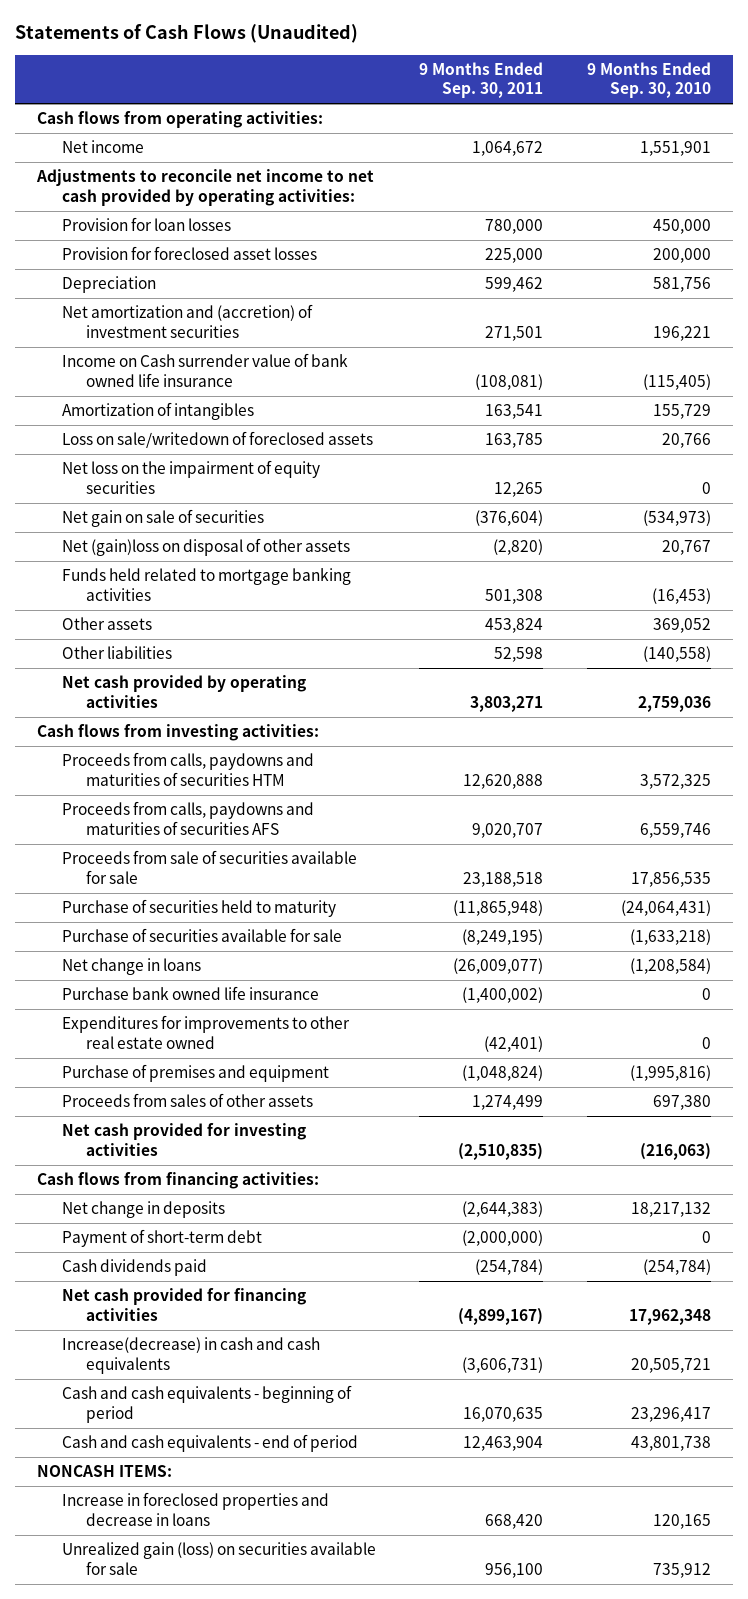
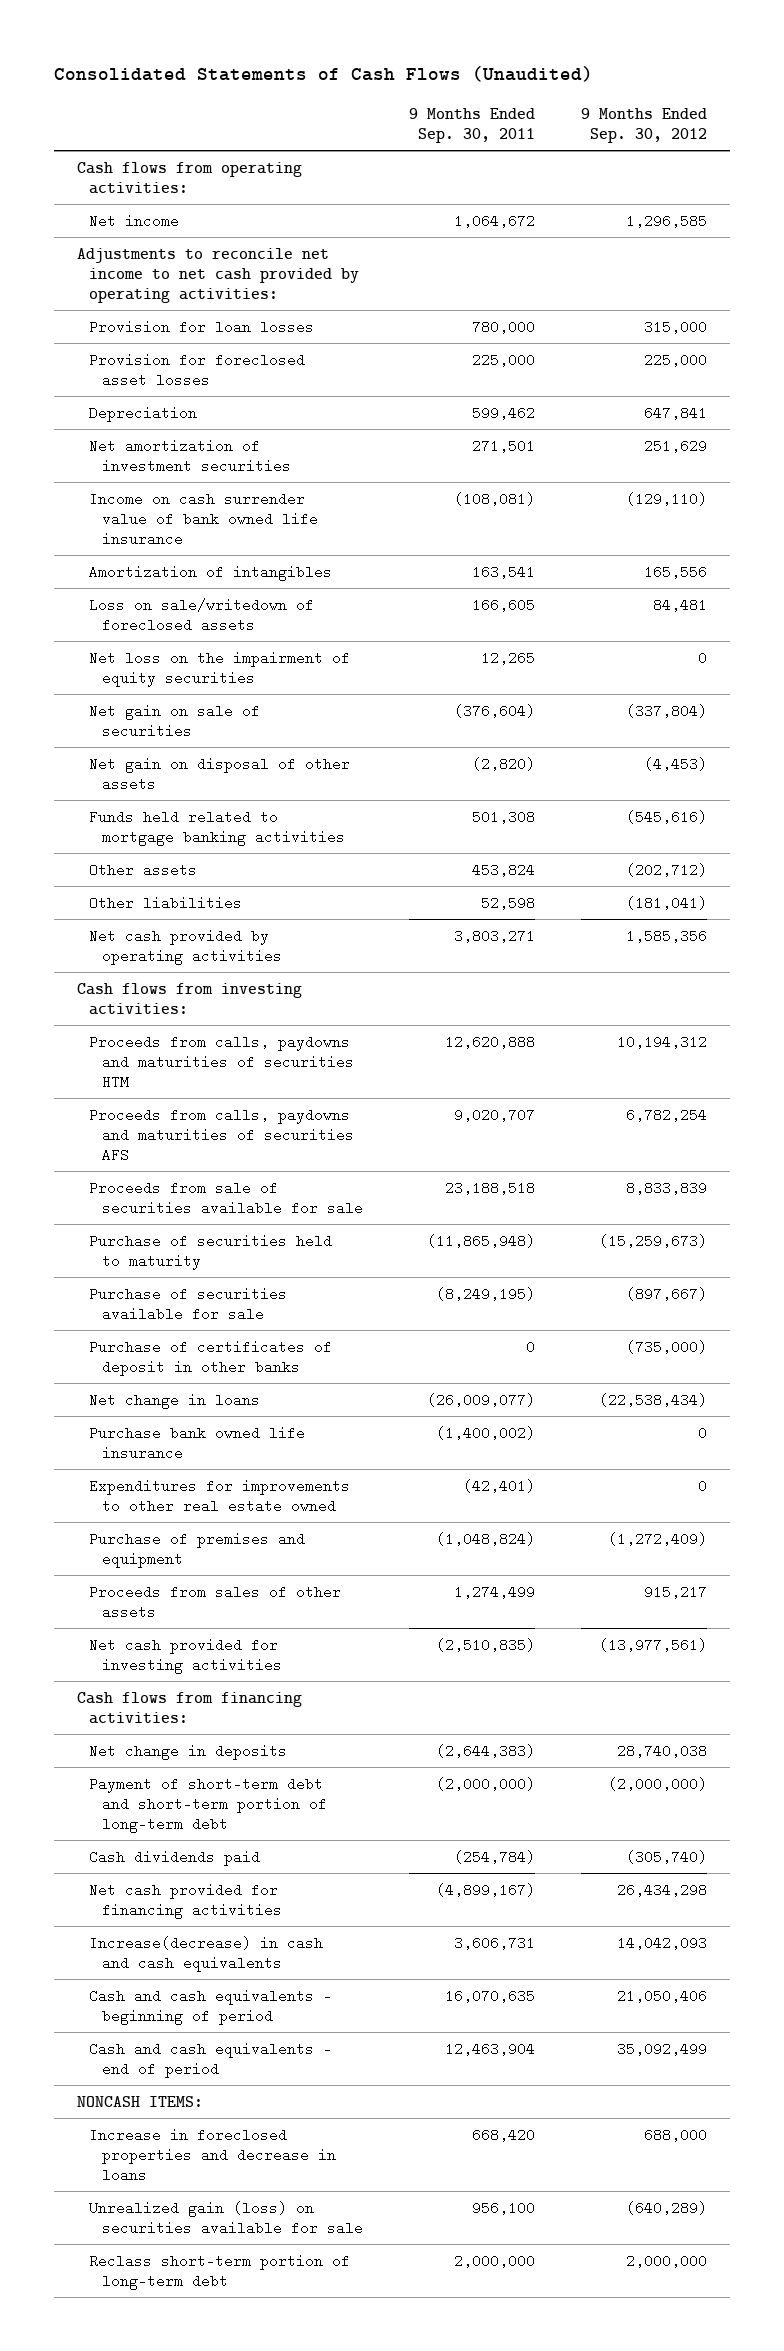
[15,24,359,44] Statements of Cash Flows (Unaudited) -> [53,66,593,83] Consolidated Statements of Cash Flows (Unaudited)
[587,61,712,99] 9 Months Ended Sep. 30, 2010 -> none
none -> [581,107,708,144] 9 Months Ended Sep. 30, 2012
[61,304,313,338] Net amortization and (accretion) of investment securities -> [89,438,292,473] Net amortization of investment securities
[61,353,348,387] Income on Cash surrender value of bank owned life insurance -> [89,491,319,547] Income on cash surrender value of bank owned life insurance
[485,433,544,449] 163,785 -> [472,597,536,612] 166,605
[61,538,350,557] Net (gain)loss on disposal of other assets -> [89,756,351,791] Net gain on disposal of other assets
none -> [89,1339,333,1376] Purchase of certificates of deposit in other banks
[61,1229,262,1248] Payment of short-term debt -> [89,1776,328,1834] Payment of short-term debt and short-term portion of long-term debt
[462,1356,544,1373] (3,606,731) -> [454,1935,536,1950] 3,606,731
none -> [89,2253,351,2290] Reclass short-term portion of long-term debt

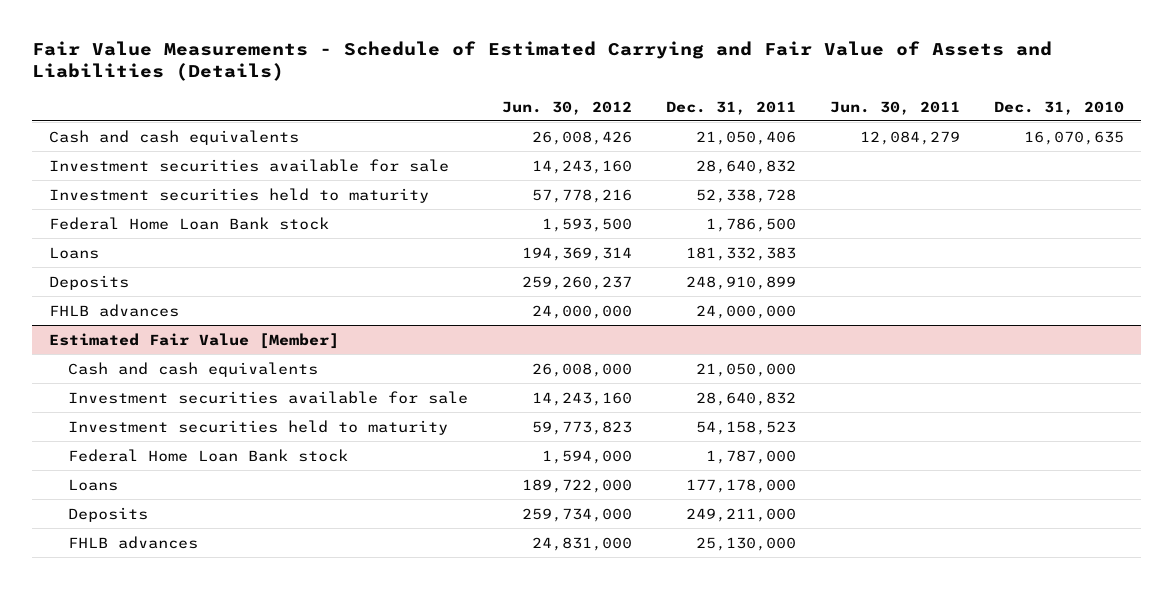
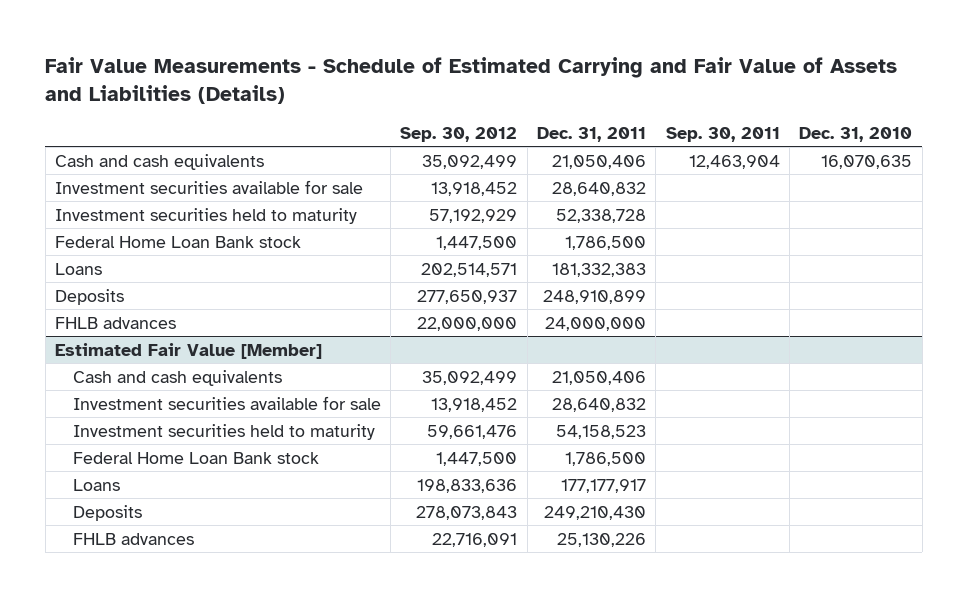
[502,100,633,115] Jun. 30, 2012 -> none
[829,100,960,115] Jun. 30, 2011 -> none
none -> [400,126,518,142] Sep. 30, 2012
none -> [665,126,780,142] Sep. 30, 2011
[695,362,796,377] 21,050,000 -> [551,370,646,385] 21,050,406
[705,449,796,464] 1,787,000 -> [564,451,646,466] 1,786,500
[685,478,796,493] 177,178,000 -> [560,478,646,493] 177,177,917
[685,507,796,522] 249,211,000 -> [543,505,646,520] 249,210,430
[695,536,796,551] 25,130,000 -> [556,532,646,547] 25,130,226

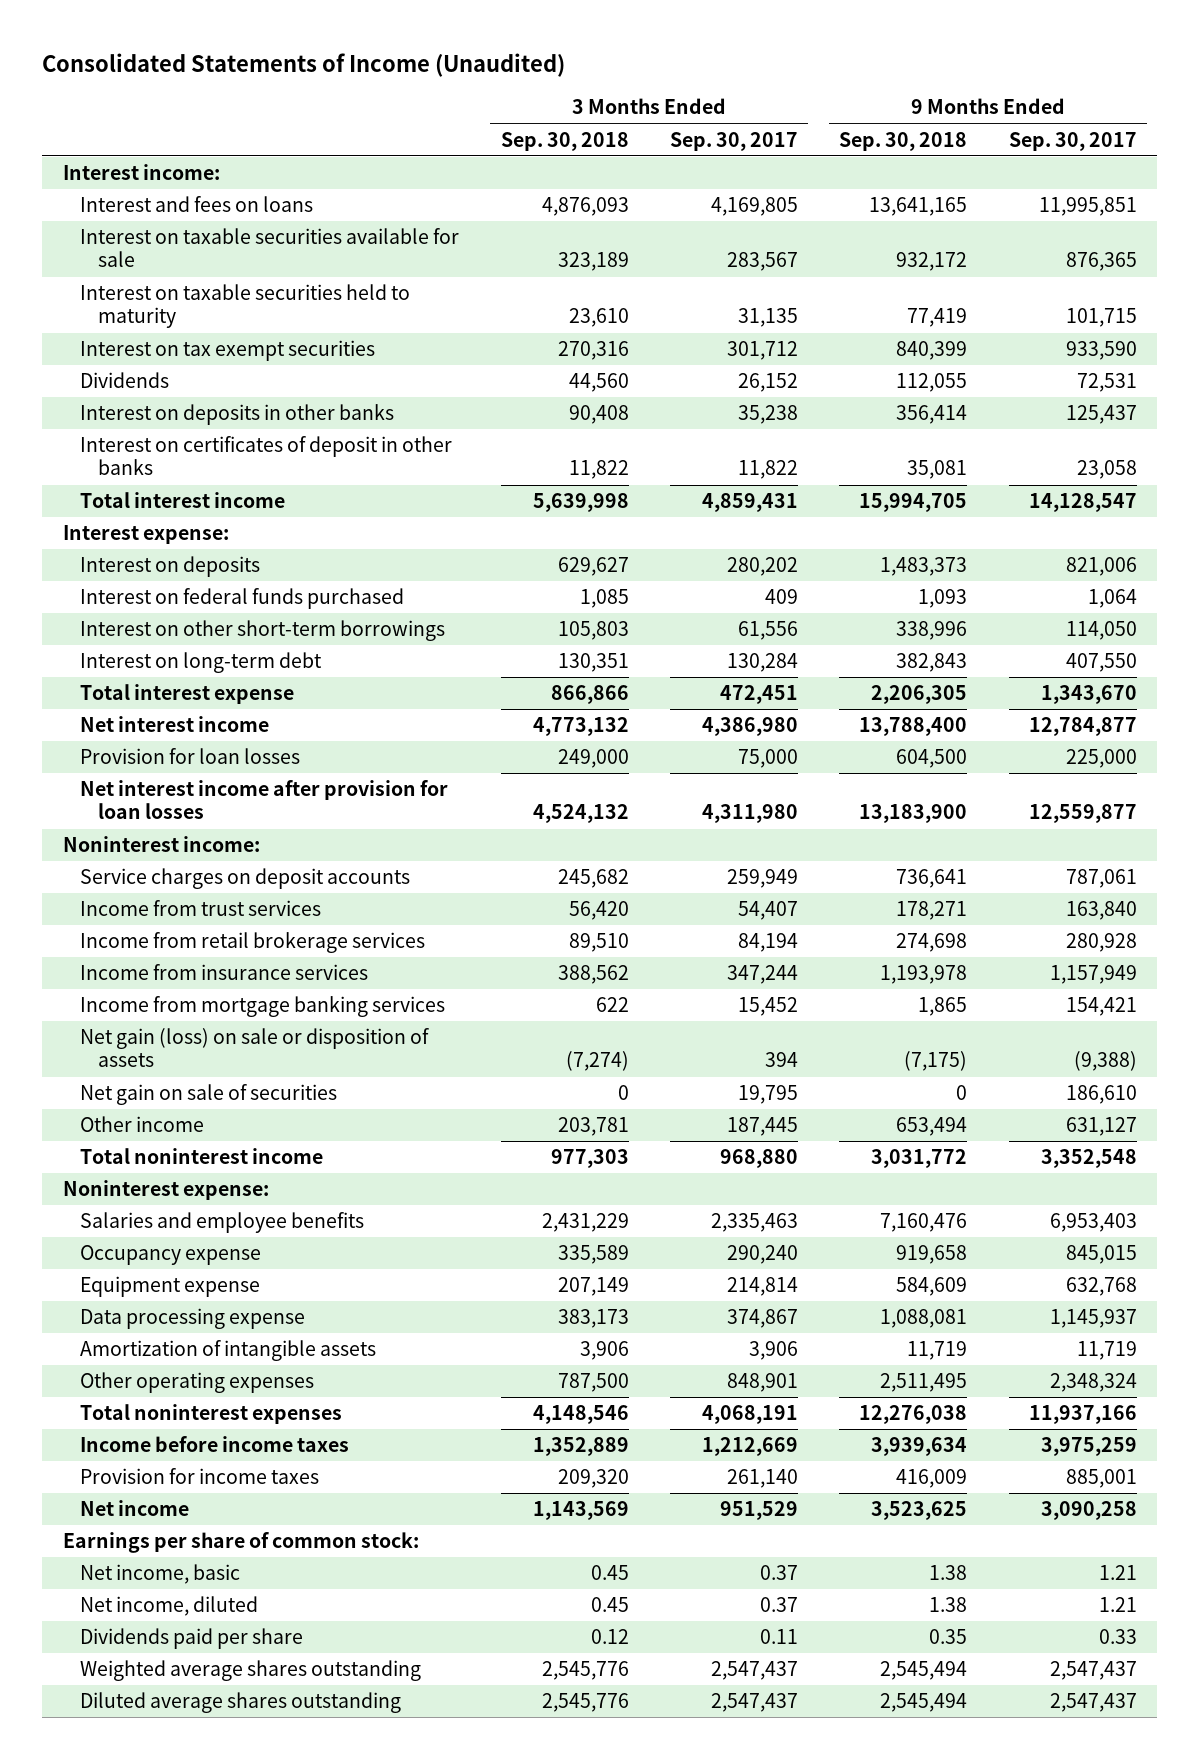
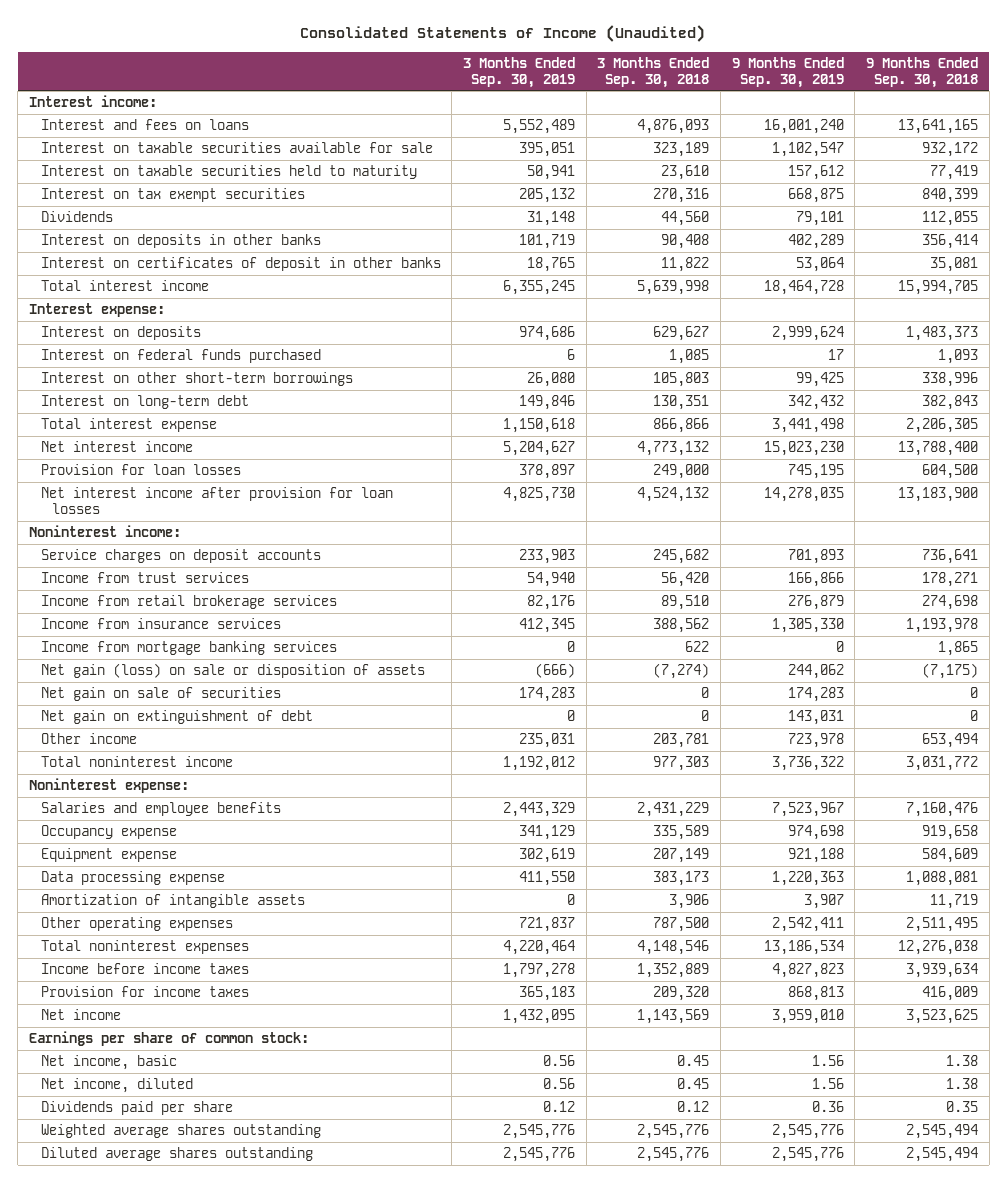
[669,131,798,151] Sep. 30, 2017 -> none
[1008,131,1137,151] Sep. 30, 2017 -> none
none -> [462,56,575,88] 3 Months Ended Sep. 30, 2019
none -> [731,56,844,88] 9 Months Ended Sep. 30, 2019
none -> [40,709,313,724] Net gain on extinguishment of debt

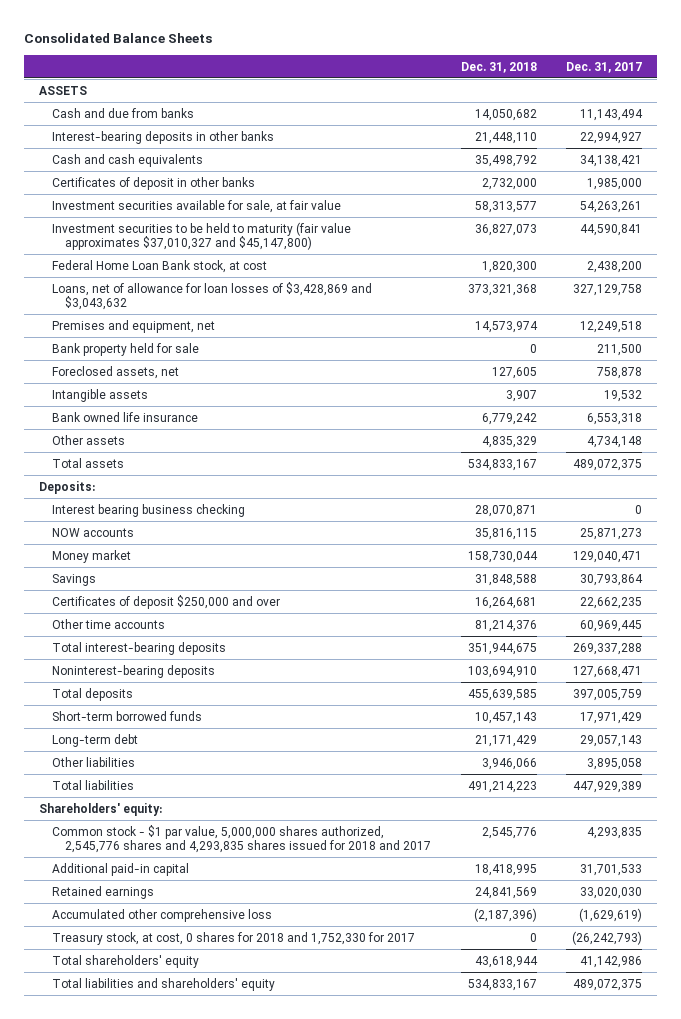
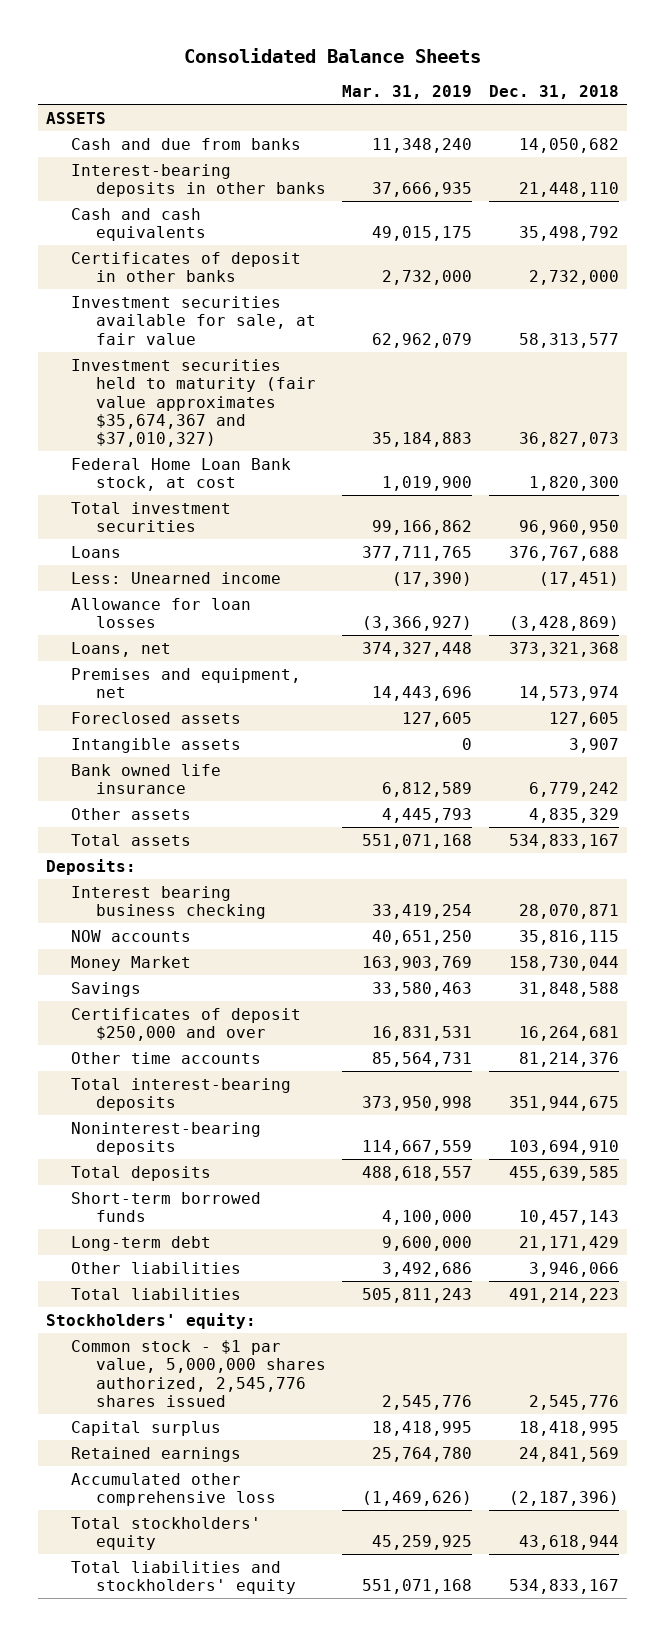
[566,61,643,73] Dec. 31, 2017 -> none
none -> [342,85,473,100] Mar. 31, 2019
[52,221,352,250] Investment securities to be held to maturity (fair value approximates $37,010,327 and $45,147,800) -> [71,358,316,448] Investment securities held to maturity (fair value approximates $35,674,367 and $37,010,327)
none -> [71,501,232,533] Total investment securities
none -> [71,545,122,558] Loans
none -> [71,571,282,584] Less: Unearned income
none -> [71,597,252,629] Allowance for loan losses
[52,281,373,310] Loans, net of allowance for loan losses of $3,428,869 and $3,043,632 -> [71,641,172,657] Loans, net
[52,342,200,356] Bank property held for sale -> none
[52,365,180,379] Foreclosed assets, net -> [71,711,242,724] Foreclosed assets
[52,549,132,563] Money market -> [71,955,192,971] Money Market
[39,802,163,816] Shareholders' equity: -> [46,1312,257,1329] Stockholders' equity:
[52,824,432,853] Common stock - $1 par value, 5,000,000 shares authorized, 2,545,776 shares and 4,293,835 shares issued for 2018 and 2017 -> [71,1339,326,1407] Common stock - $1 par value, 5,000,000 shares authorized, 2,545,776 shares issued
[52,862,190,876] Additional paid-in capital -> [71,1420,222,1436] Capital surplus
[52,931,416,945] Treasury stock, at cost, 0 shares for 2018 and 1,752,330 for 2017 -> none
[52,954,200,968] Total shareholders' equity -> [71,1516,262,1551] Total stockholders' equity
[52,977,276,991] Total liabilities and shareholders' equity -> [71,1560,296,1595] Total liabilities and stockholders' equity

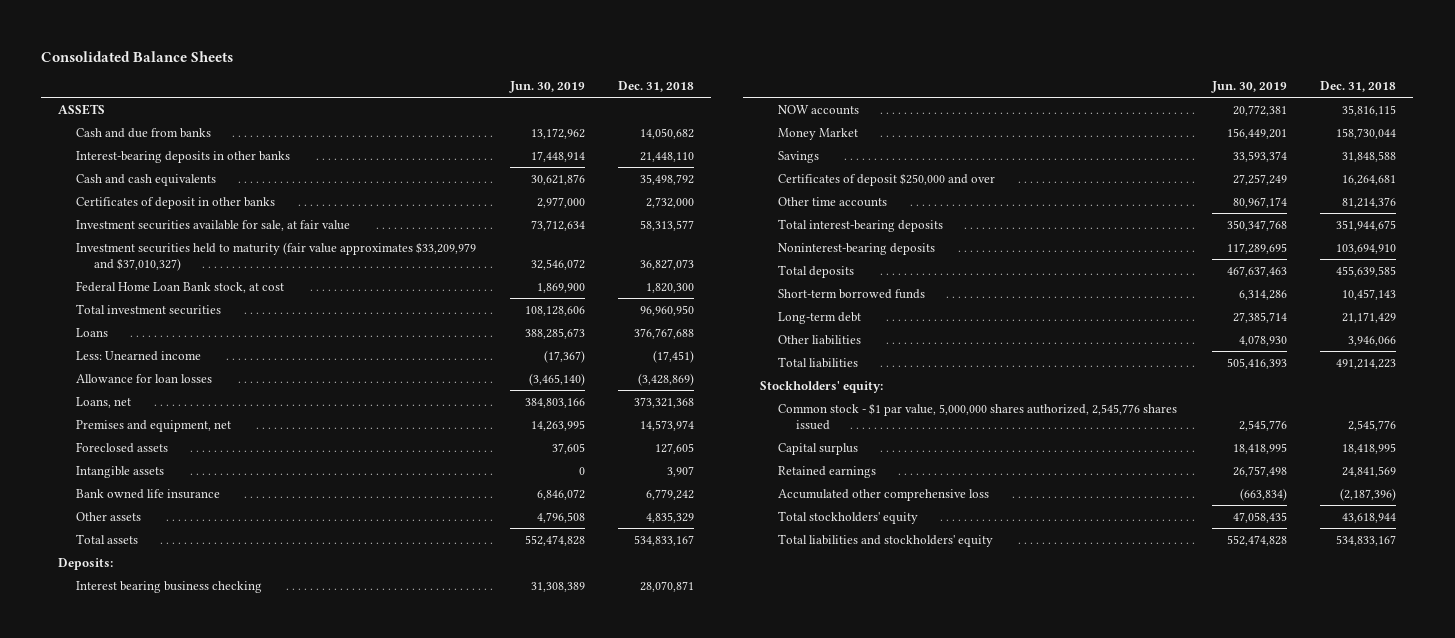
[342,85,473,100] Mar. 31, 2019 -> none
none -> [508,81,585,94] Jun. 30, 2019
[71,358,316,448] Investment securities held to maturity (fair value approximates $35,674,367 and $37,010,327) -> [76,241,477,271] Investment securities held to maturity (fair value approximates $33,209,979 and $37,010,327)

